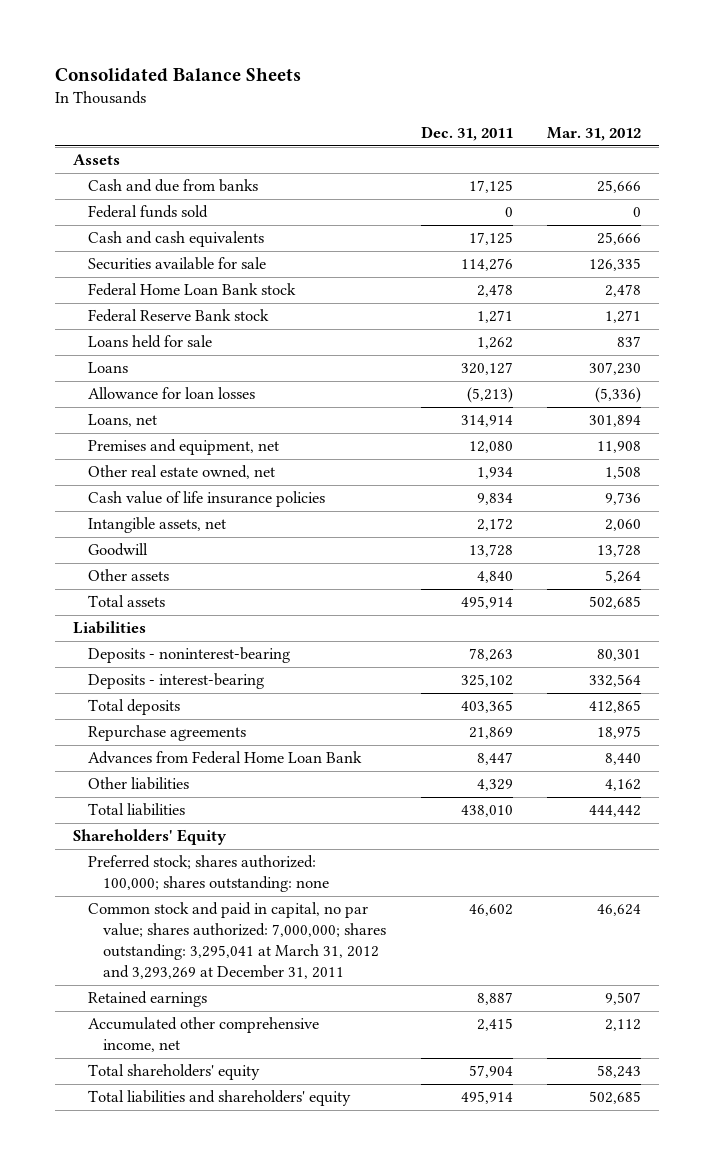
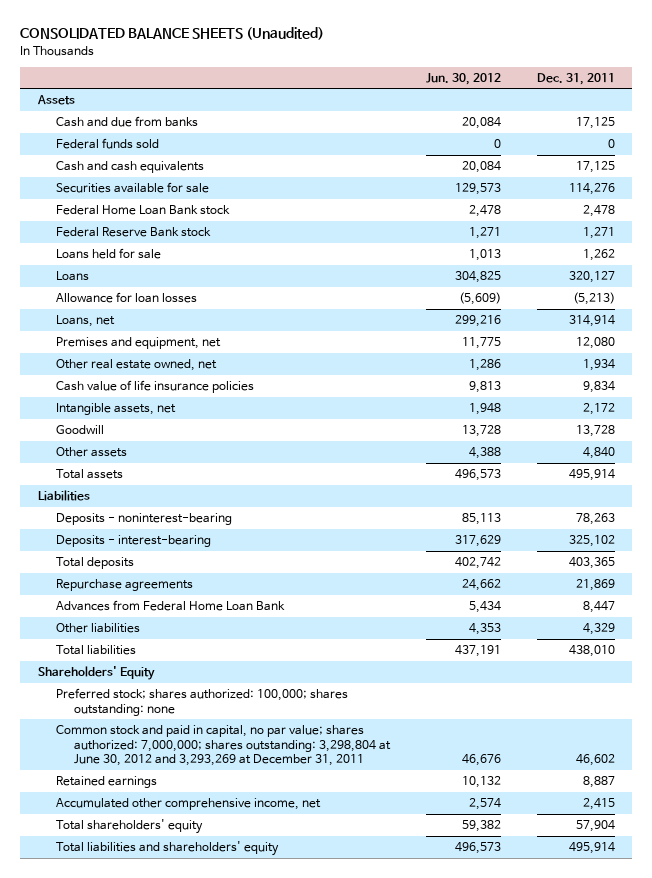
[55,68,302,83] Consolidated Balance Sheets -> [19,27,324,41] CONSOLIDATED BALANCE SHEETS (Unaudited)
[547,127,642,142] Mar. 31, 2012 -> none
none -> [425,72,501,85] Jun. 30, 2012
[87,902,386,980] Common stock and paid in capital, no par value; shares authorized: 7,000,000; shares outstanding: 3,295,041 at March 31, 2012 and 3,293,269 at December 31, 2011 -> [55,725,392,767] Common stock and paid in capital, no par value; shares authorized: 7,000,000; shares outstanding: 3,298,804 at June 30, 2012 and 3,293,269 at December 31, 2011

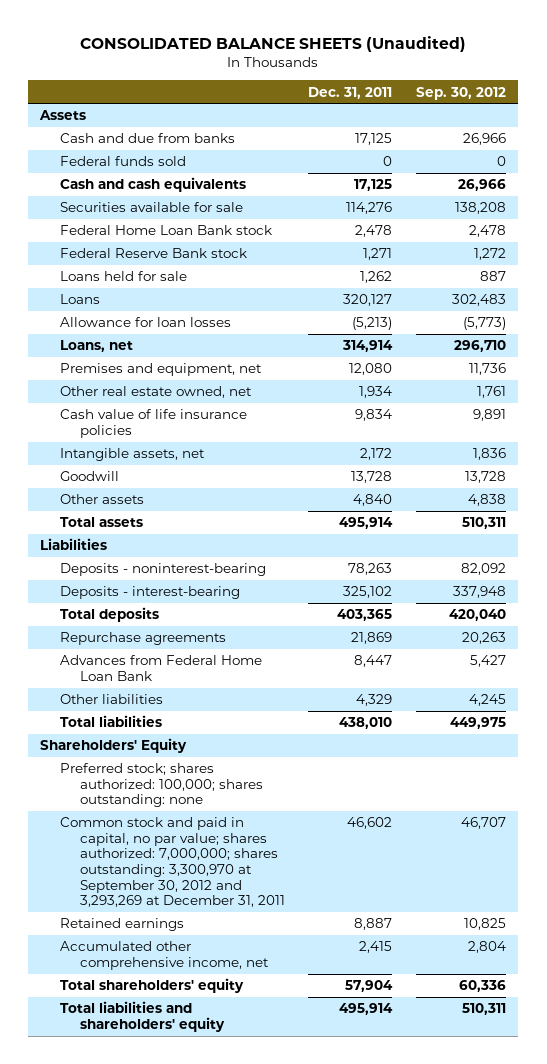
[425,72,501,85] Jun. 30, 2012 -> none
none -> [416,86,507,100] Sep. 30, 2012
[55,725,392,767] Common stock and paid in capital, no par value; shares authorized: 7,000,000; shares outstanding: 3,298,804 at June 30, 2012 and 3,293,269 at December 31, 2011 -> [59,817,285,908] Common stock and paid in capital, no par value; shares authorized: 7,000,000; shares outstanding: 3,300,970 at September 30, 2012 and 3,293,269 at December 31, 2011

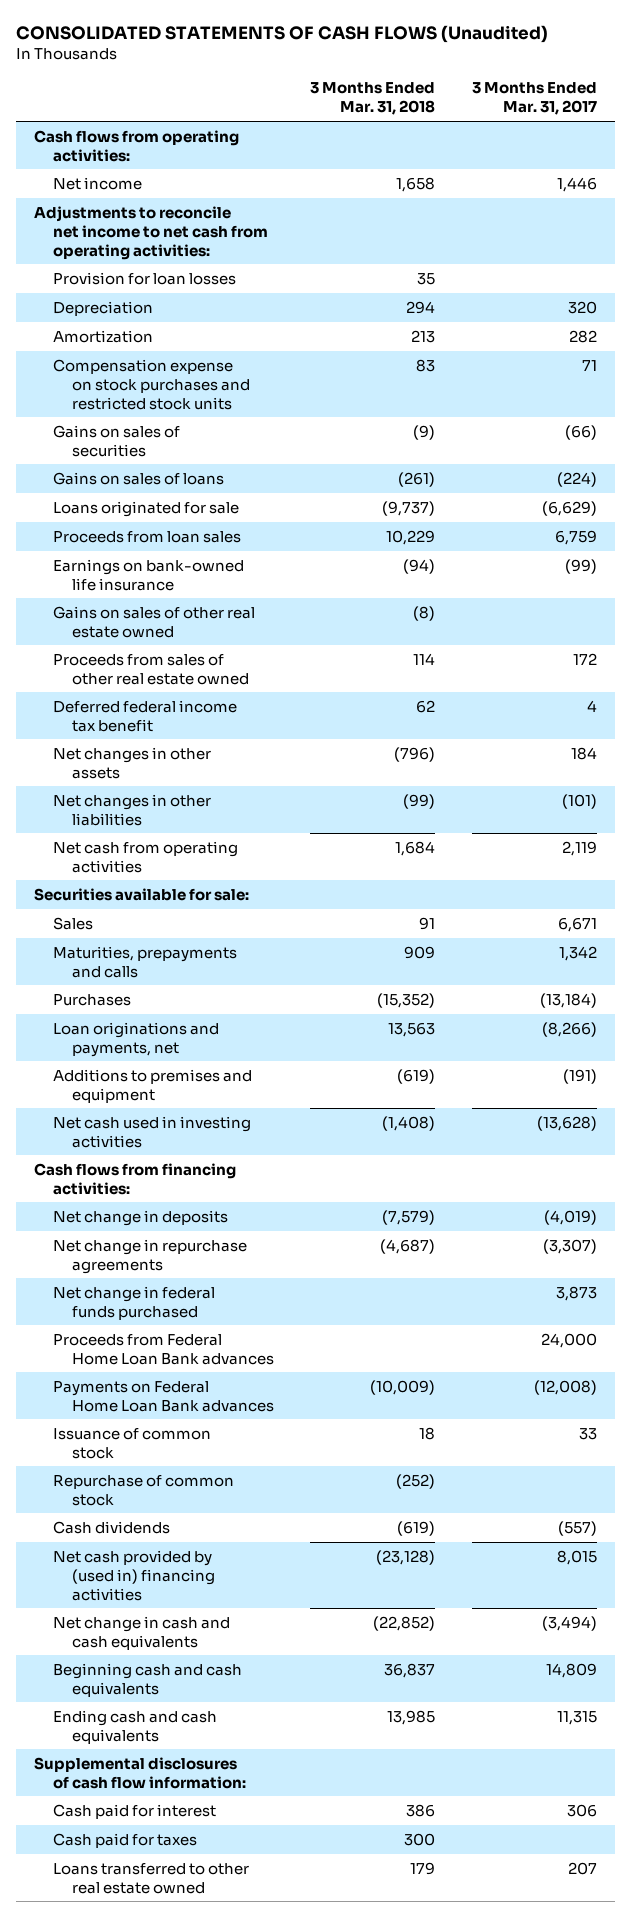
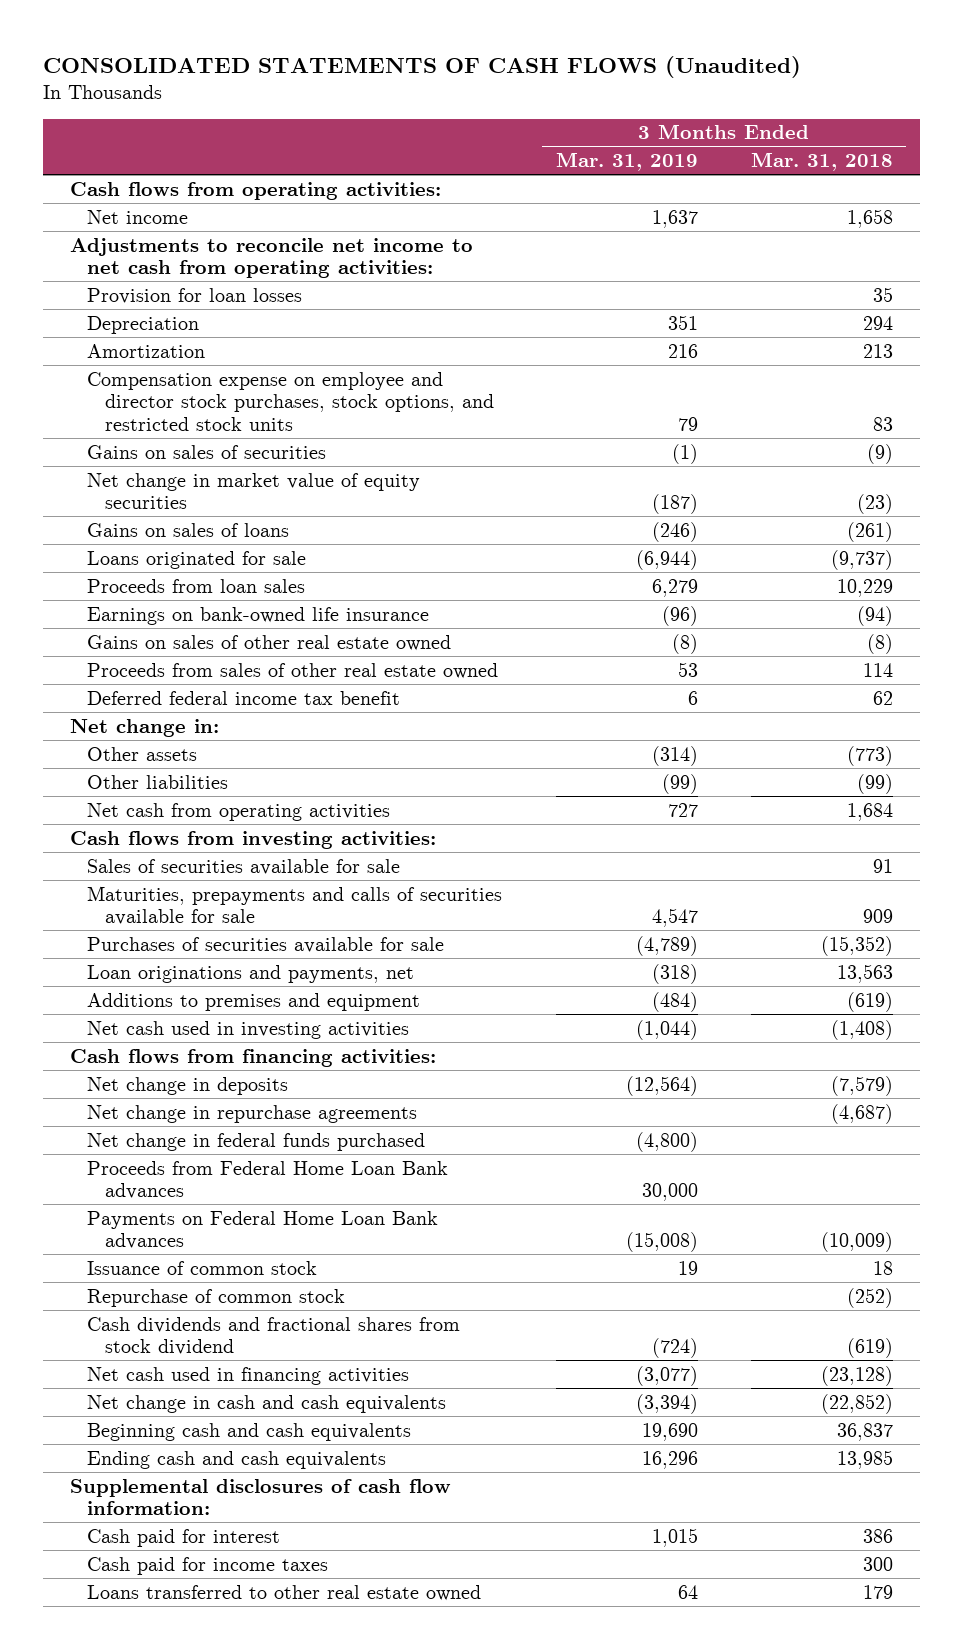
[471,82,597,116] 3 Months Ended Mar. 31, 2017 -> none
none -> [555,151,698,171] Mar. 31, 2019
[52,358,250,410] Compensation expense on stock purchases and restricted stock units -> [87,371,494,431] Compensation expense on employee and director stock purchases, stock options, and restricted stock units
none -> [87,472,421,510] Net change in market value of equity securities
none -> [69,718,219,737] Net change in:
[52,746,211,779] Net changes in other assets -> [87,746,198,761] Other assets
[394,746,436,762] (796) -> [846,745,893,766] (773)
[52,793,211,826] Net changes in other liabilities -> [87,774,229,789] Other liabilities
[34,887,250,901] Securities available for sale: -> none
none -> [69,830,436,849] Cash flows from investing activities:
[52,916,93,930] Sales -> [87,858,401,875] Sales of securities available for sale
[52,945,237,978] Maturities, prepayments and calls -> [87,885,503,926] Maturities, prepayments and calls of securities available for sale
[52,993,131,1006] Purchases -> [87,936,445,953] Purchases of securities available for sale
[52,1520,170,1534] Cash dividends -> [87,1316,461,1356] Cash dividends and fractional shares from stock dividend
[52,1549,215,1601] Net cash provided by (used in) financing activities -> [87,1366,410,1385] Net cash used in financing activities
[52,1832,197,1848] Cash paid for taxes -> [87,1556,329,1575] Cash paid for income taxes

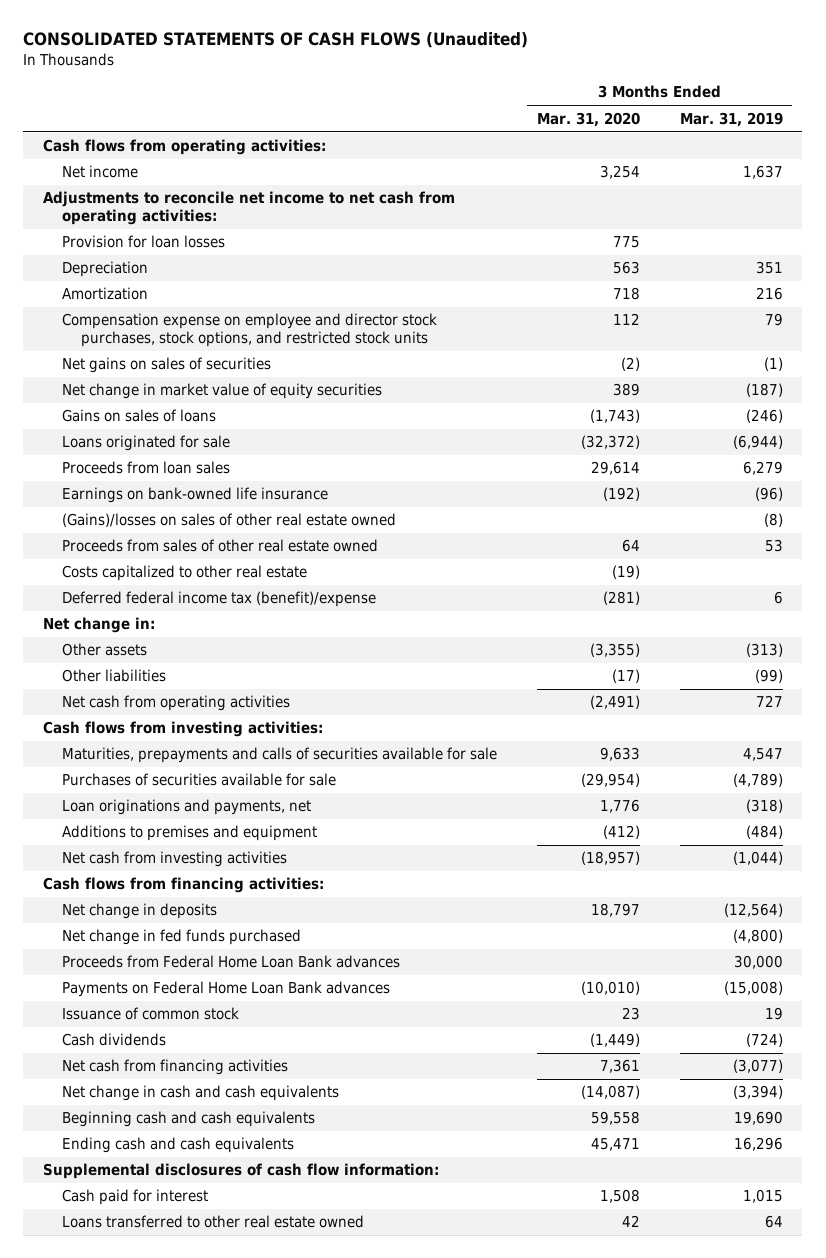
[750,151,893,171] Mar. 31, 2018 -> none
none -> [536,111,640,127] Mar. 31, 2020
[87,444,327,459] Gains on sales of securities -> [62,357,272,374] Net gains on sales of securities
[87,634,452,651] Gains on sales of other real estate owned -> [62,513,397,528] (Gains)/losses on sales of other real estate owned
none -> [62,565,308,582] Costs capitalized to other real estate
[87,690,401,705] Deferred federal income tax benefit -> [62,591,377,608] Deferred federal income tax (benefit)/expense
[651,745,698,766] (314) -> [745,643,783,658] (313)
[87,858,401,875] Sales of securities available for sale -> none
[87,1020,410,1039] Net cash used in investing activities -> [62,851,288,868] Net cash from investing activities
[87,1104,418,1123] Net change in repurchase agreements -> none
[87,1132,426,1151] Net change in federal funds purchased -> [62,929,302,946] Net change in fed funds purchased
[87,1288,346,1307] Repurchase of common stock -> none
[87,1316,461,1356] Cash dividends and fractional shares from stock dividend -> [62,1033,167,1047] Cash dividends
[87,1366,410,1385] Net cash used in financing activities -> [62,1059,289,1076] Net cash from financing activities
[87,1556,329,1575] Cash paid for income taxes -> none

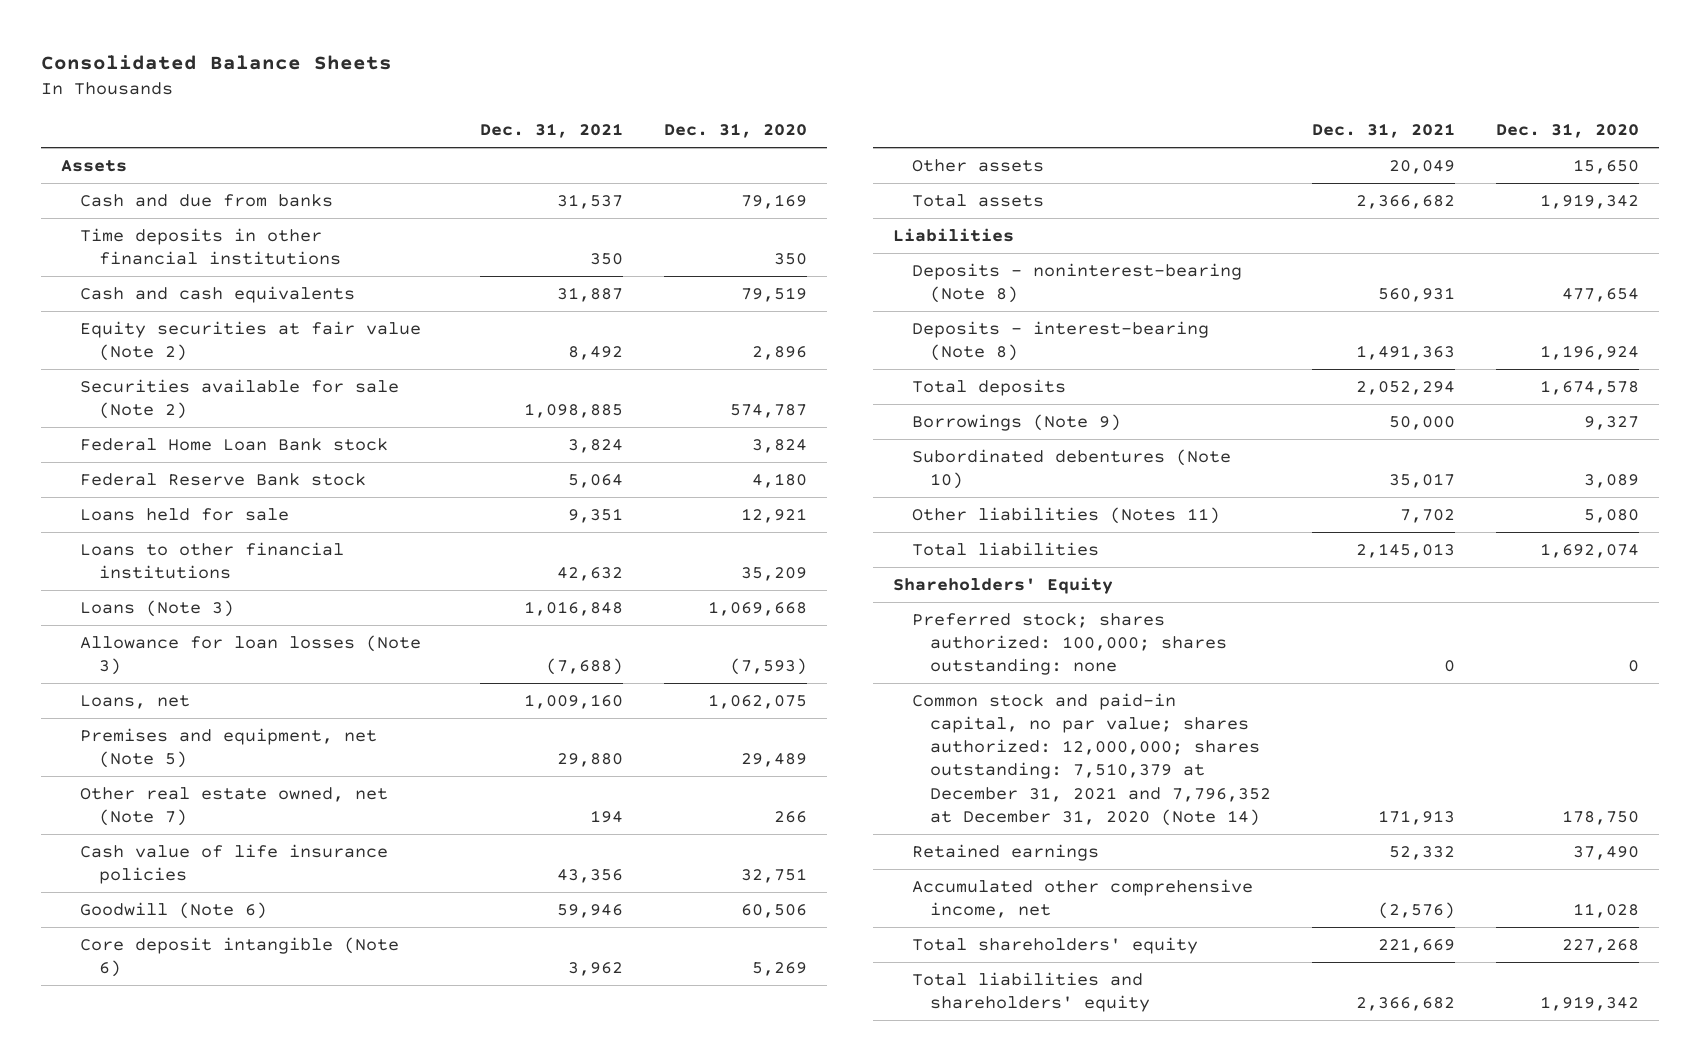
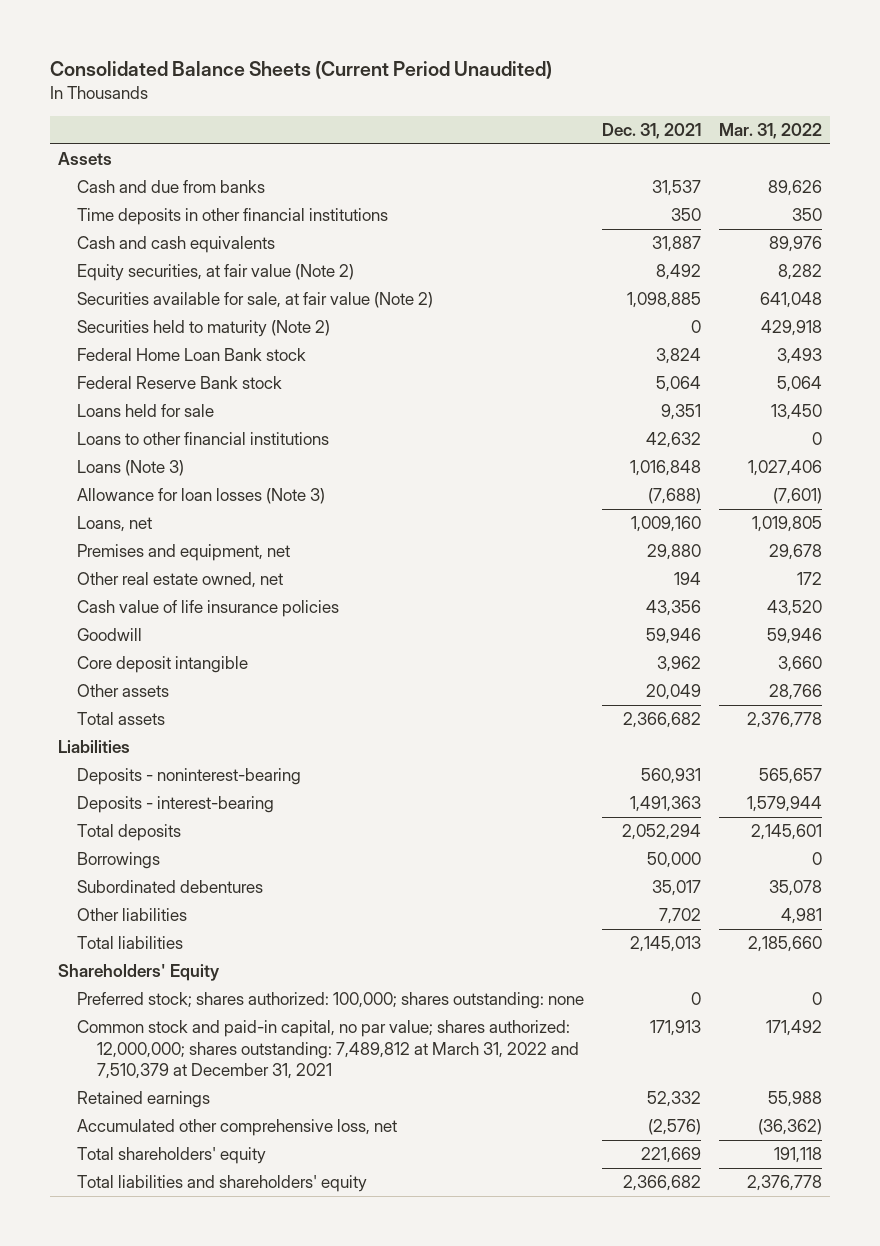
[40,55,392,71] Consolidated Balance Sheets -> [49,60,552,79] Consolidated Balance Sheets (Current Period Unaudited)
[663,123,807,139] Dec. 31, 2020 -> none
none -> [718,122,822,139] Mar. 31, 2022
[79,320,421,362] Equity securities at fair value (Note 2) -> [77,264,355,282] Equity securities, at fair value (Note 2)
[79,378,399,420] Securities available for sale (Note 2) -> [77,292,434,309] Securities available for sale, at fair value (Note 2)
none -> [77,320,331,338] Securities held to maturity (Note 2)
[79,727,377,769] Premises and equipment, net (Note 5) -> [77,544,291,562] Premises and equipment, net
[79,786,388,827] Other real estate owned, net (Note 7) -> [77,572,284,589] Other real estate owned, net
[79,901,267,919] Goodwill (Note 6) -> [77,628,143,642] Goodwill
[79,936,399,978] Core deposit intangible (Note 6) -> [77,656,249,674] Core deposit intangible
[911,262,1242,304] Deposits - noninterest-bearing (Note 8) -> [77,768,302,786] Deposits - noninterest-bearing
[911,320,1209,362] Deposits - interest-bearing (Note 8) -> [77,796,275,814] Deposits - interest-bearing
[911,413,1121,431] Borrowings (Note 9) -> [77,852,161,870] Borrowings
[911,448,1231,490] Subordinated debentures (Note 10) -> [77,880,264,894] Subordinated debentures
[911,506,1220,524] Other liabilities (Notes 11) -> [77,908,188,922] Other liabilities
[911,692,1272,826] Common stock and paid-in capital, no par value; shares authorized: 12,000,000; shares outstanding: 7,510,379 at December 31, 2021 and 7,796,352 at December 31, 2020 (Note 14) -> [77,1020,579,1080] Common stock and paid-in capital, no par value; shares authorized: 12,000,000; shares outstanding: 7,489,812 at March 31, 2022 and 7,510,379 at December 31, 2021
[911,878,1253,919] Accumulated other comprehensive income, net -> [77,1119,398,1137] Accumulated other comprehensive loss, net

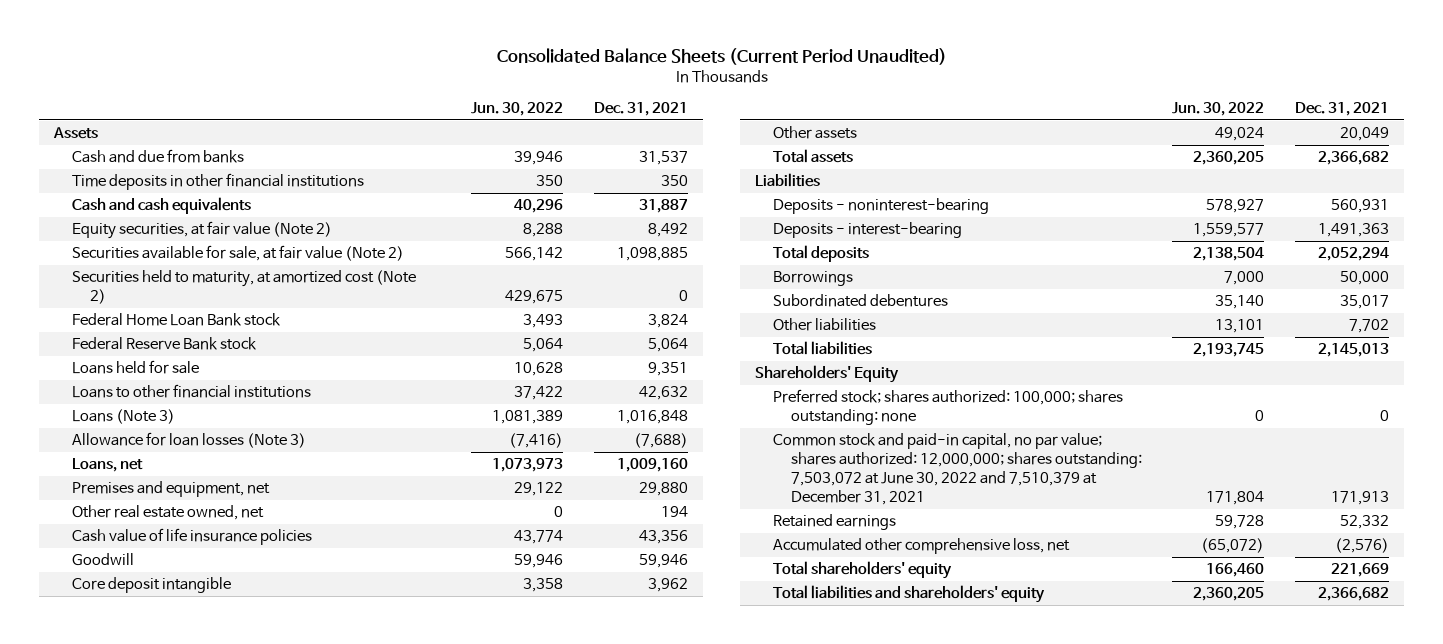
[718,122,822,139] Mar. 31, 2022 -> none
none -> [471,102,564,117] Jun. 30, 2022
[77,320,331,338] Securities held to maturity (Note 2) -> [72,270,417,305] Securities held to maturity, at amortized cost (Note 2)
[77,1020,579,1080] Common stock and paid-in capital, no par value; shares authorized: 12,000,000; shares outstanding: 7,489,812 at March 31, 2022 and 7,510,379 at December 31, 2021 -> [772,433,1142,506] Common stock and paid-in capital, no par value; shares authorized: 12,000,000; shares outstanding: 7,503,072 at June 30, 2022 and 7,510,379 at December 31, 2021

